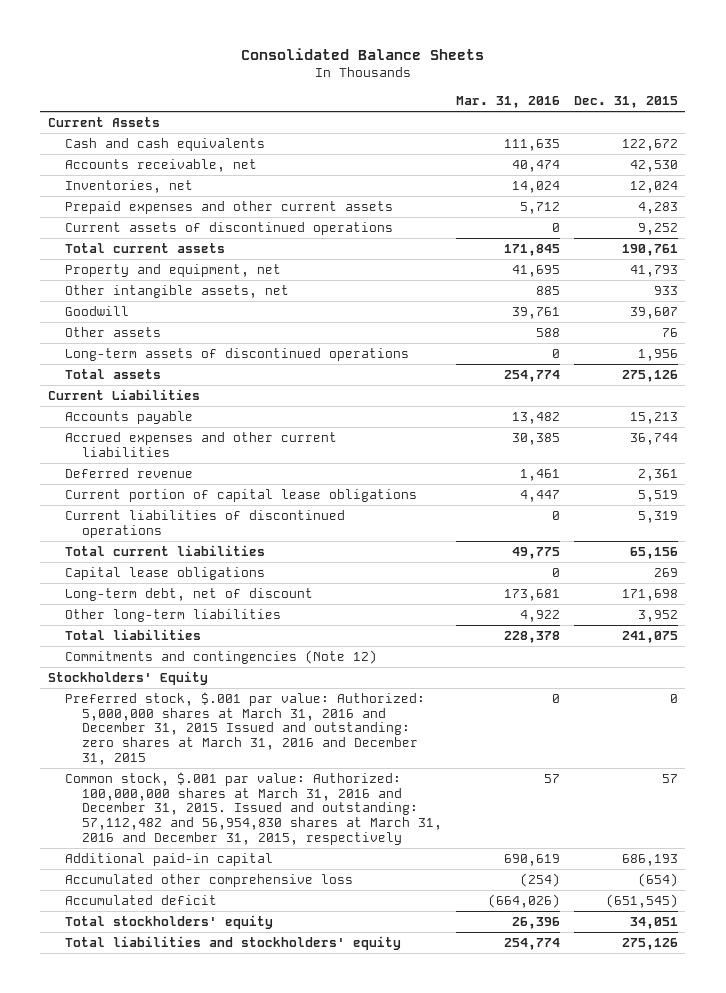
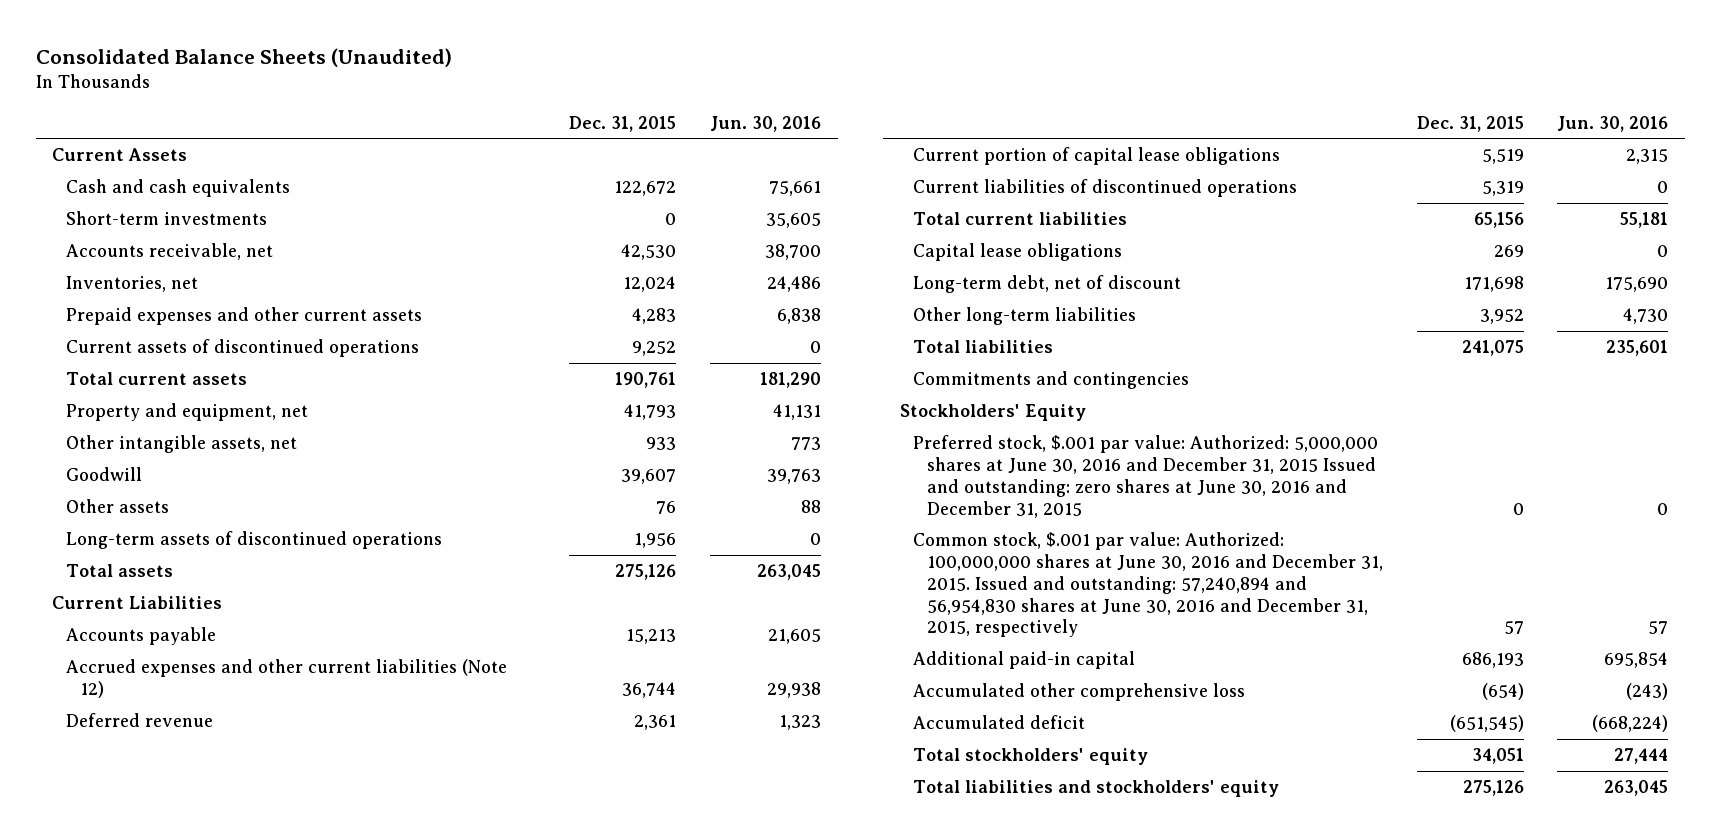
[240,48,484,61] Consolidated Balance Sheets -> [35,47,452,67] Consolidated Balance Sheets (Unaudited)
[456,96,561,109] Mar. 31, 2016 -> none
none -> [709,115,821,132] Jun. 30, 2016
none -> [66,211,268,226] Short-term investments
[64,432,337,457] Accrued expenses and other current liabilities -> [66,659,508,699] Accrued expenses and other current liabilities (Note 12)
[64,650,377,665] Commitments and contingencies (Note 12) -> [913,371,1190,390] Commitments and contingencies
[64,692,425,765] Preferred stock, $.001 par value: Authorized: 5,000,000 shares at March 31, 2016 and December 31, 2015 Issued and outstanding: zero shares at March 31, 2016 and December 31, 2015 -> [913,435,1379,518] Preferred stock, $.001 par value: Authorized: 5,000,000 shares at June 30, 2016 and December 31, 2015 Issued and outstanding: zero shares at June 30, 2016 and December 31, 2015
[64,772,442,845] Common stock, $.001 par value: Authorized: 100,000,000 shares at March 31, 2016 and December 31, 2015. Issued and outstanding: 57,112,482 and 56,954,830 shares at March 31, 2016 and December 31, 2015, respectively -> [913,532,1384,638] Common stock, $.001 par value: Authorized: 100,000,000 shares at June 30, 2016 and December 31, 2015. Issued and outstanding: 57,240,894 and 56,954,830 shares at June 30, 2016 and December 31, 2015, respectively

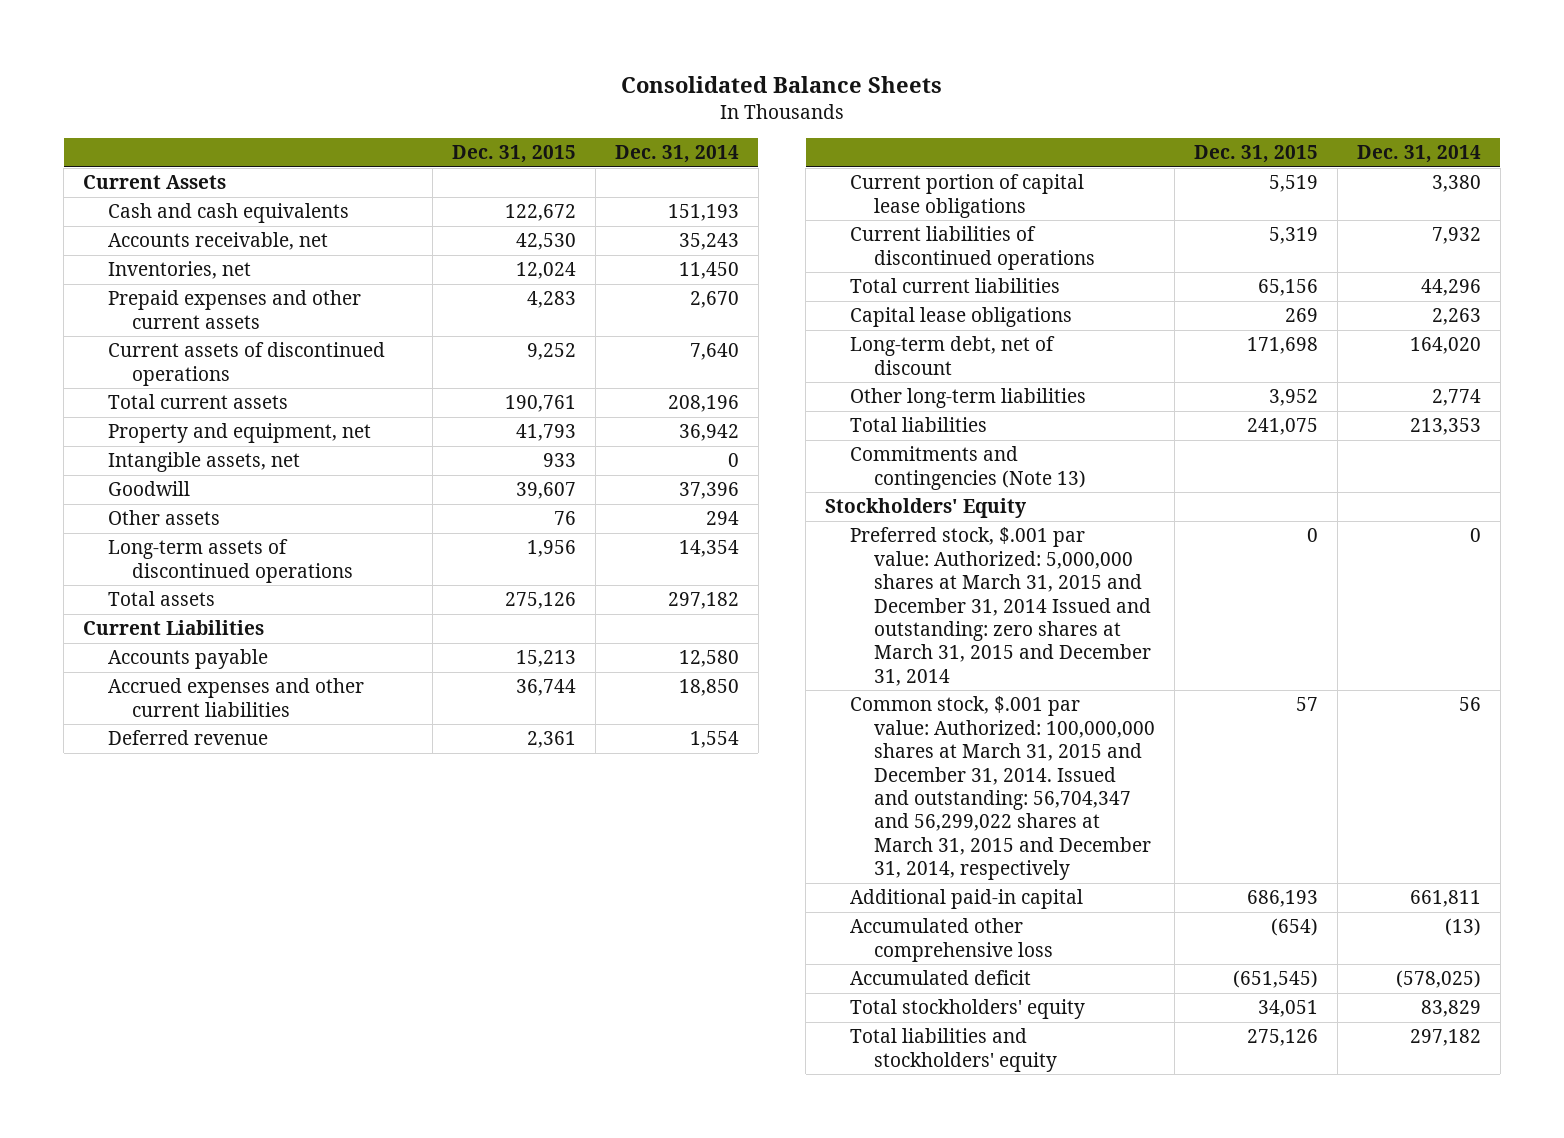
[35,47,452,67] Consolidated Balance Sheets (Unaudited) -> [620,76,942,94] Consolidated Balance Sheets
[709,115,821,132] Jun. 30, 2016 -> none
none -> [614,145,739,164] Dec. 31, 2014
[66,211,268,226] Short-term investments -> none
[66,435,298,454] Other intangible assets, net -> [107,452,300,473] Intangible assets, net
[66,659,508,699] Accrued expenses and other current liabilities (Note 12) -> [107,678,364,717] Accrued expenses and other current liabilities
[913,371,1190,390] Commitments and contingencies -> [849,446,1086,490] Commitments and contingencies (Note 13)
[913,435,1379,518] Preferred stock, $.001 par value: Authorized: 5,000,000 shares at June 30, 2016 and December 31, 2015 Issued and outstanding: zero shares at June 30, 2016 and December 31, 2015 -> [849,527,1151,686] Preferred stock, $.001 par value: Authorized: 5,000,000 shares at March 31, 2015 and December 31, 2014 Issued and outstanding: zero shares at March 31, 2015 and December 31, 2014
[913,532,1384,638] Common stock, $.001 par value: Authorized: 100,000,000 shares at June 30, 2016 and December 31, 2015. Issued and outstanding: 57,240,894 and 56,954,830 shares at June 30, 2016 and December 31, 2015, respectively -> [849,696,1155,881] Common stock, $.001 par value: Authorized: 100,000,000 shares at March 31, 2015 and December 31, 2014. Issued and outstanding: 56,704,347 and 56,299,022 shares at March 31, 2015 and December 31, 2014, respectively

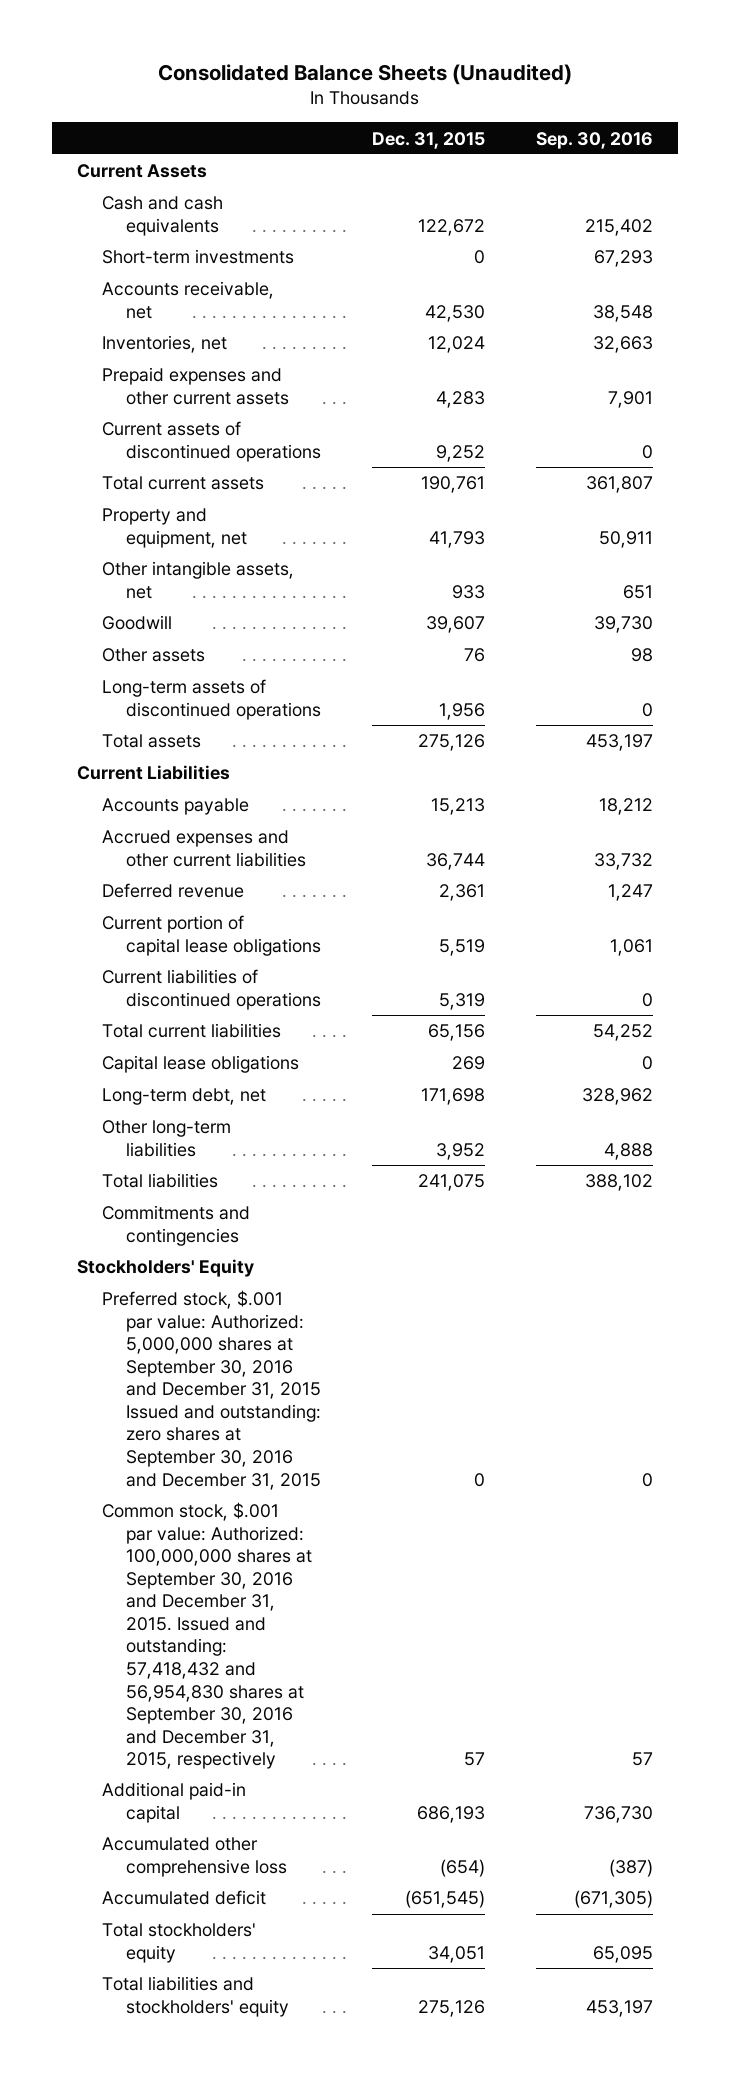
[620,76,942,94] Consolidated Balance Sheets -> [158,63,573,85] Consolidated Balance Sheets (Unaudited)
[614,145,739,164] Dec. 31, 2014 -> none
none -> [535,131,653,149] Sep. 30, 2016
none -> [101,249,294,265] Short-term investments
[107,452,300,473] Intangible assets, net -> [101,561,294,599] Other intangible assets, net
[849,336,1055,375] Long-term debt, net of discount -> [101,1088,266,1106] Long-term debt, net
[849,446,1086,490] Commitments and contingencies (Note 13) -> [101,1205,250,1246] Commitments and contingencies
[849,527,1151,686] Preferred stock, $.001 par value: Authorized: 5,000,000 shares at March 31, 2015 and December 31, 2014 Issued and outstanding: zero shares at March 31, 2015 and December 31, 2014 -> [101,1290,322,1490] Preferred stock, $.001 par value: Authorized: 5,000,000 shares at September 30, 2016 and December 31, 2015 Issued and outstanding: zero shares at September 30, 2016 and December 31, 2015
[849,696,1155,881] Common stock, $.001 par value: Authorized: 100,000,000 shares at March 31, 2015 and December 31, 2014. Issued and outstanding: 56,704,347 and 56,299,022 shares at March 31, 2015 and December 31, 2014, respectively -> [101,1502,313,1770] Common stock, $.001 par value: Authorized: 100,000,000 shares at September 30, 2016 and December 31, 2015. Issued and outstanding: 57,418,432 and 56,954,830 shares at September 30, 2016 and December 31, 2015, respectively

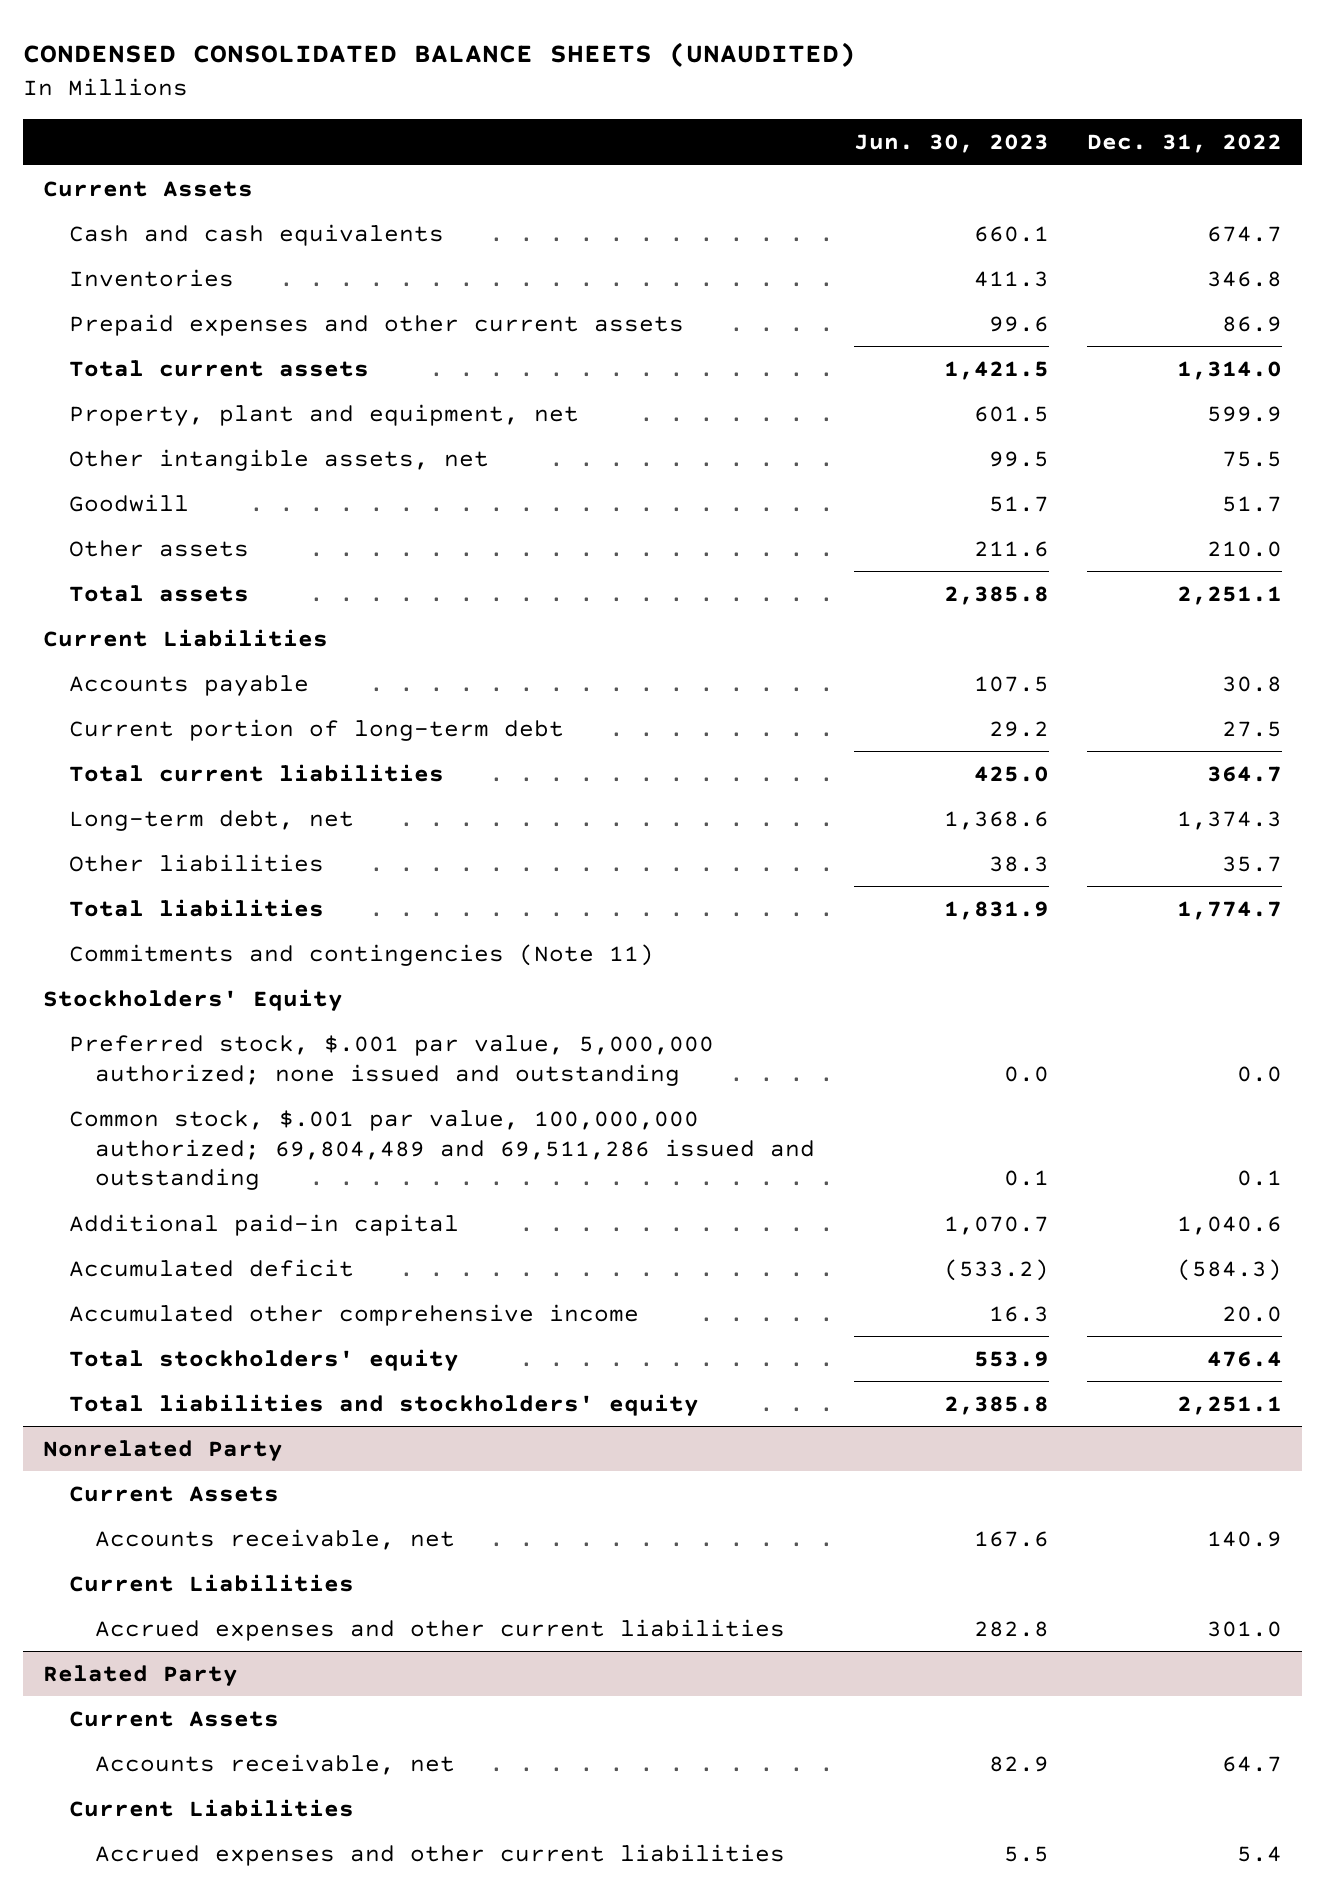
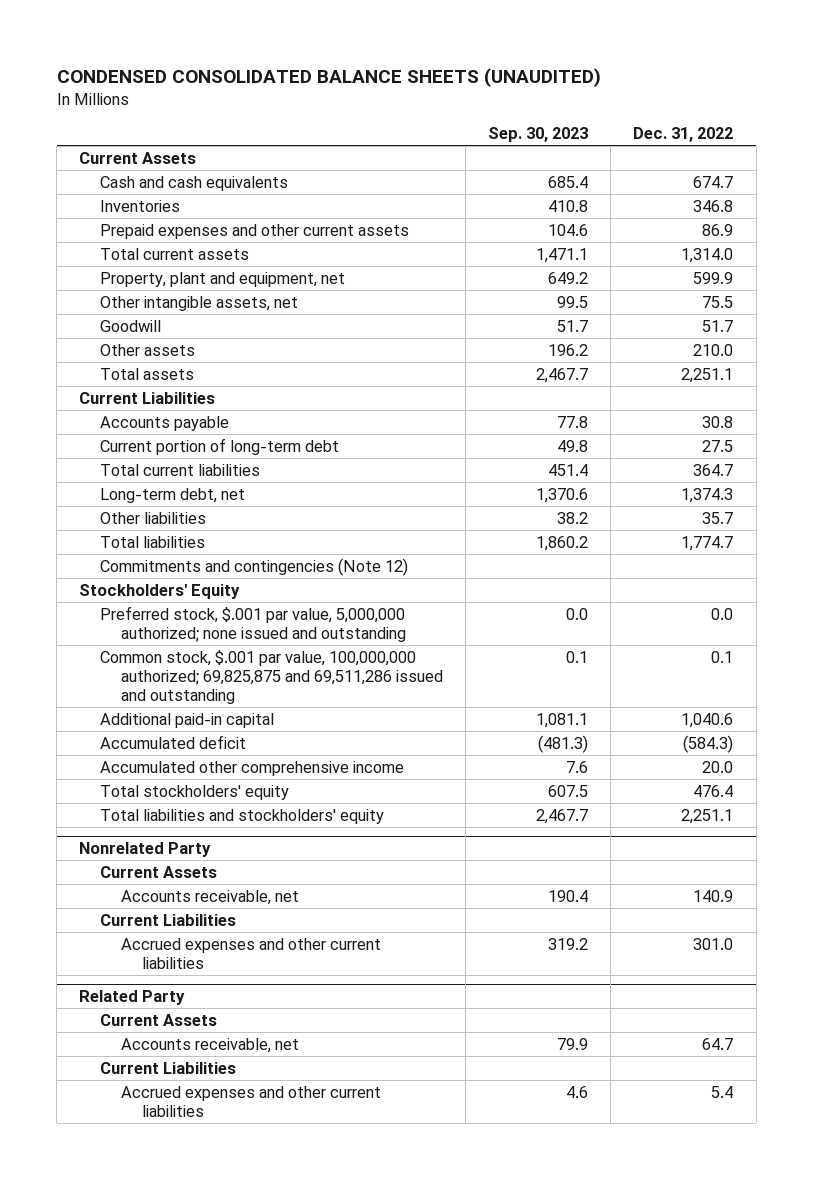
[853,134,1049,154] Jun. 30, 2023 -> none
none -> [488,127,589,143] Sep. 30, 2023
[68,943,654,966] Commitments and contingencies (Note 11) -> [100,557,409,576] Commitments and contingencies (Note 12)
[68,1109,816,1191] Common stock, $.001 par value, 100,000,000 authorized; 69,804,489 and 69,511,286 issued and outstanding -> [100,649,444,705] Common stock, $.001 par value, 100,000,000 authorized; 69,825,875 and 69,511,286 issued and outstanding

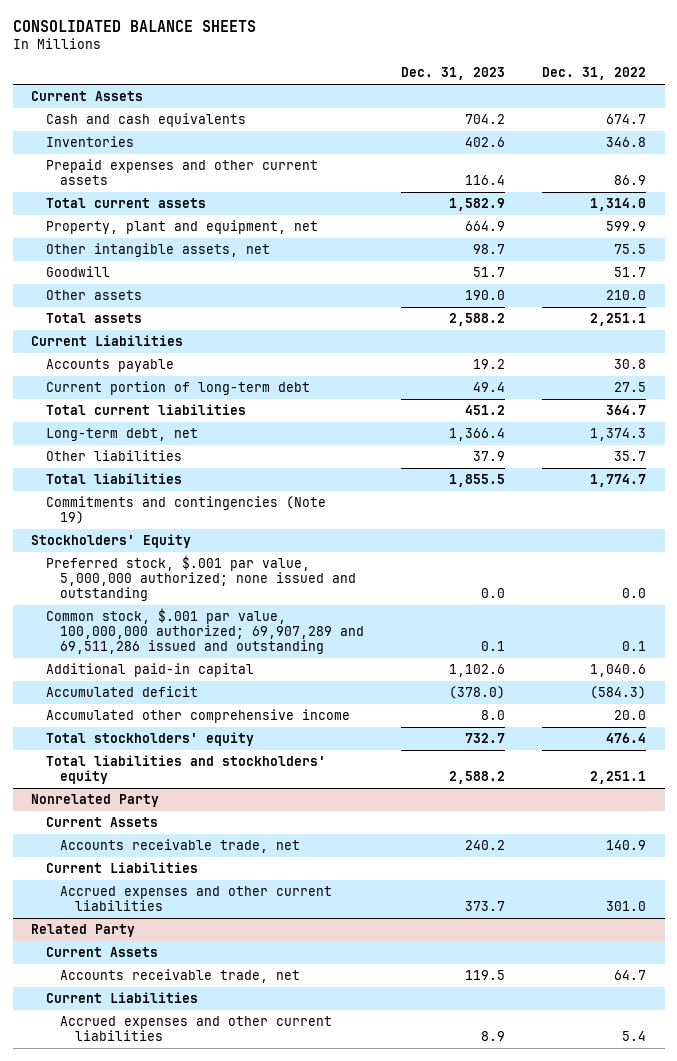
[56,67,601,87] CONDENSED CONSOLIDATED BALANCE SHEETS (UNAUDITED) -> [12,20,256,33] CONSOLIDATED BALANCE SHEETS
[488,127,589,143] Sep. 30, 2023 -> none
none -> [401,67,506,81] Dec. 31, 2023
[100,557,409,576] Commitments and contingencies (Note 12) -> [45,495,326,525] Commitments and contingencies (Note 19)
[100,649,444,705] Common stock, $.001 par value, 100,000,000 authorized; 69,825,875 and 69,511,286 issued and outstanding -> [45,607,365,655] Common stock, $.001 par value, 100,000,000 authorized; 69,907,289 and 69,511,286 issued and outstanding
[121,889,300,905] Accounts receivable, net -> [60,838,301,853] Accounts receivable trade, net
[121,1037,300,1053] Accounts receivable, net -> [60,968,301,983] Accounts receivable trade, net

